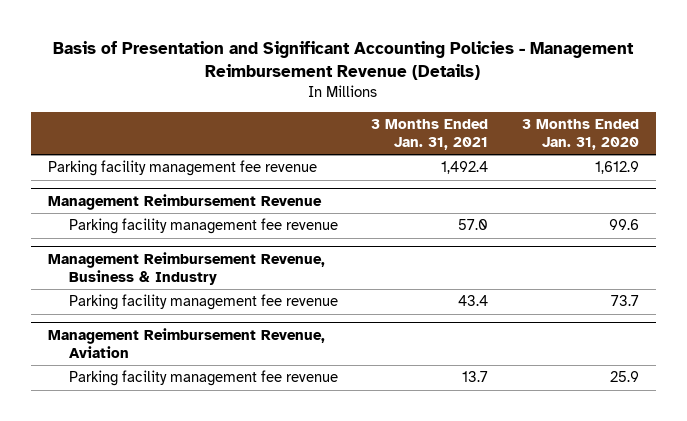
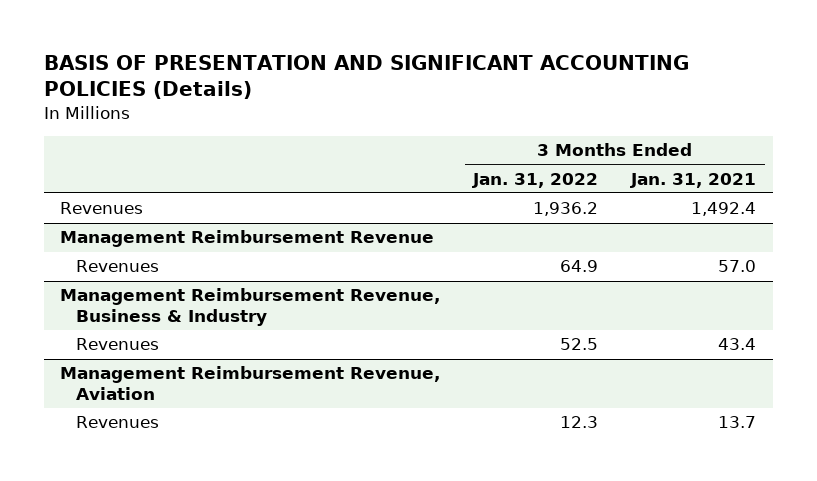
[53,41,635,81] Basis of Presentation and Significant Accounting Policies - Management Reimbursement Revenue (Details) -> [43,54,689,99] BASIS OF PRESENTATION AND SIGNIFICANT ACCOUNTING POLICIES (Details)
[521,119,639,150] 3 Months Ended Jan. 31, 2020 -> none
none -> [472,172,599,188] Jan. 31, 2022
[47,160,317,177] Parking facility management fee revenue -> [60,202,144,215] Revenues
[69,218,339,235] Parking facility management fee revenue -> [76,260,160,273] Revenues
[69,294,339,311] Parking facility management fee revenue -> [76,338,160,351] Revenues
[69,370,339,387] Parking facility management fee revenue -> [76,416,160,429] Revenues

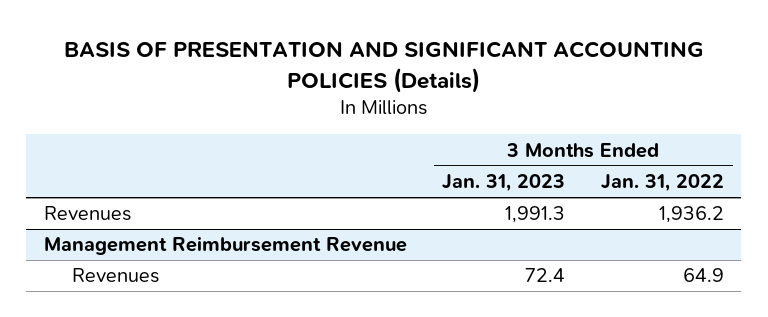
[630,172,757,188] Jan. 31, 2021 -> none
none -> [442,174,566,193] Jan. 31, 2023
[60,288,441,326] Management Reimbursement Revenue, Business & Industry -> none
[76,338,160,351] Revenues -> none
[60,366,441,400] Management Reimbursement Revenue, Aviation -> none
[76,416,160,429] Revenues -> none

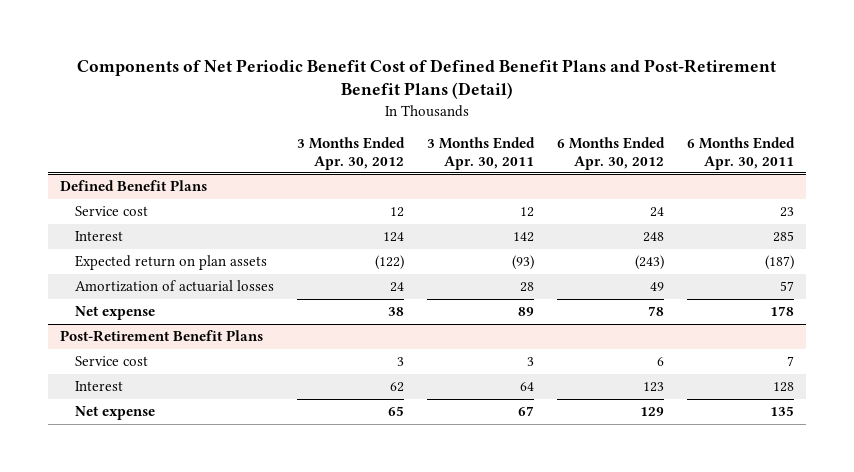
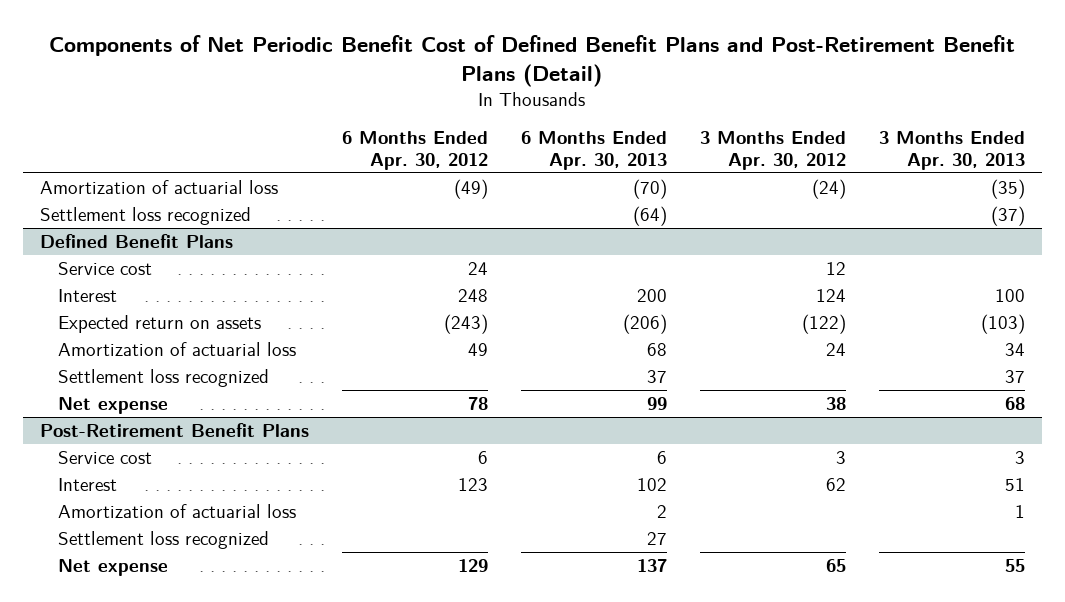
[426,137,535,170] 3 Months Ended Apr. 30, 2011 -> none
[686,137,795,170] 6 Months Ended Apr. 30, 2011 -> none
none -> [520,131,667,170] 6 Months Ended Apr. 30, 2013
none -> [879,131,1026,170] 3 Months Ended Apr. 30, 2013
none -> [39,179,278,194] Amortization of actuarial loss
none -> [39,206,251,225] Settlement loss recognized
[74,255,267,271] Expected return on plan assets -> [58,314,262,333] Expected return on assets
[74,280,274,293] Amortization of actuarial losses -> [58,341,297,356] Amortization of actuarial loss
none -> [58,368,270,387] Settlement loss recognized
none -> [58,503,297,518] Amortization of actuarial loss
none -> [58,530,270,549] Settlement loss recognized

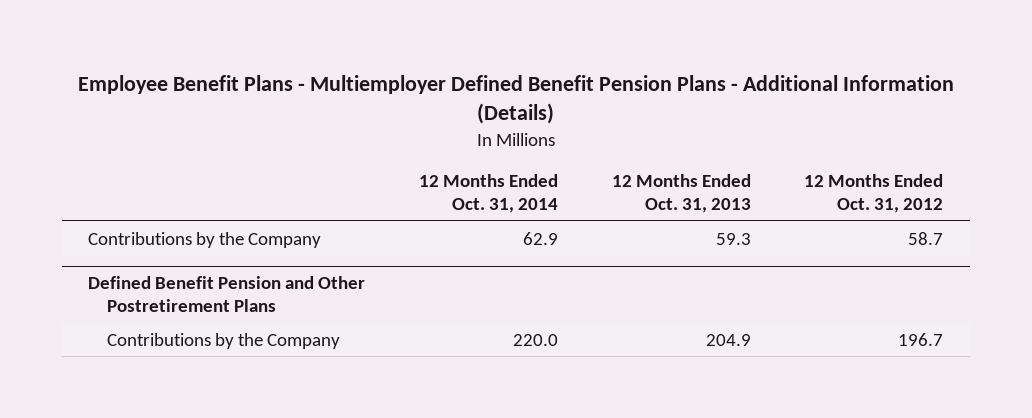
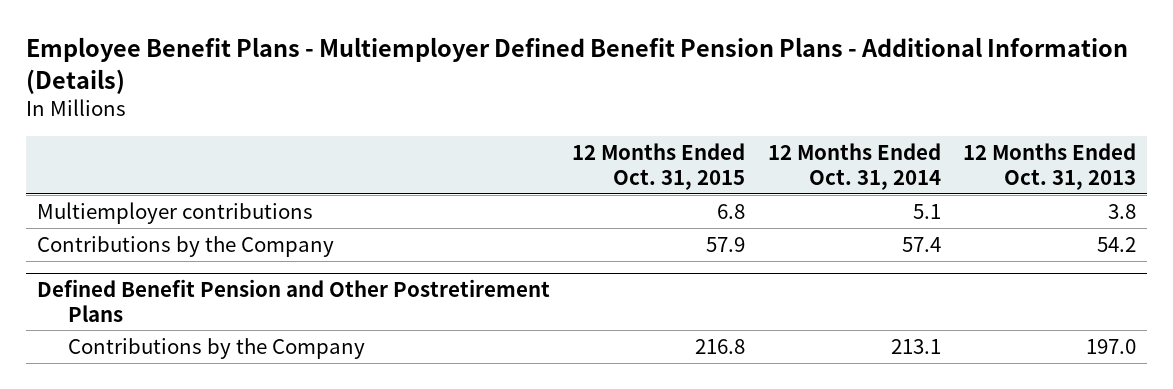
[804,174,944,214] 12 Months Ended Oct. 31, 2012 -> none
none -> [572,143,746,190] 12 Months Ended Oct. 31, 2015
none -> [37,201,314,224] Multiemployer contributions
[523,231,559,245] 62.9 -> [901,236,941,252] 57.4
[715,232,751,245] 59.3 -> [1097,236,1137,252] 54.2
[513,333,559,346] 220.0 -> [890,338,941,354] 213.1
[705,333,751,346] 204.9 -> [1086,338,1137,354] 197.0

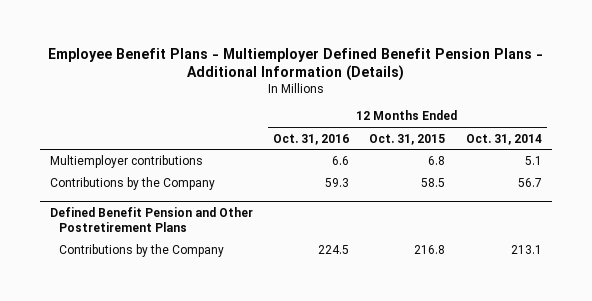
[963,143,1137,190] 12 Months Ended Oct. 31, 2013 -> none
none -> [273,133,350,145] Oct. 31, 2016
[706,236,746,252] 57.9 -> [421,178,446,188] 58.5
[901,236,941,252] 57.4 -> [517,178,542,188] 56.7

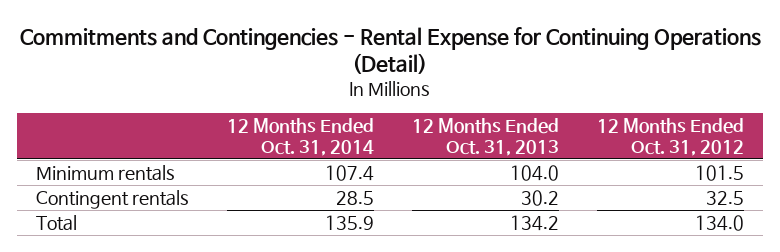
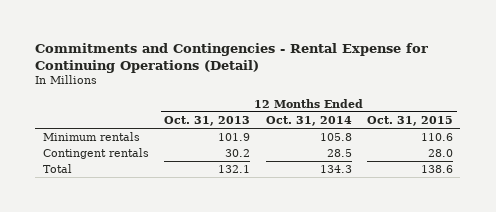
[596,117,744,156] 12 Months Ended Oct. 31, 2012 -> none
none -> [366,115,453,126] Oct. 31, 2015
[324,165,374,182] 107.4 -> [319,133,352,142] 105.8
[509,165,559,182] 104.0 -> [218,133,251,142] 101.9
[324,215,374,231] 135.9 -> [319,165,352,174] 134.3
[509,215,559,232] 134.2 -> [218,165,251,174] 132.1

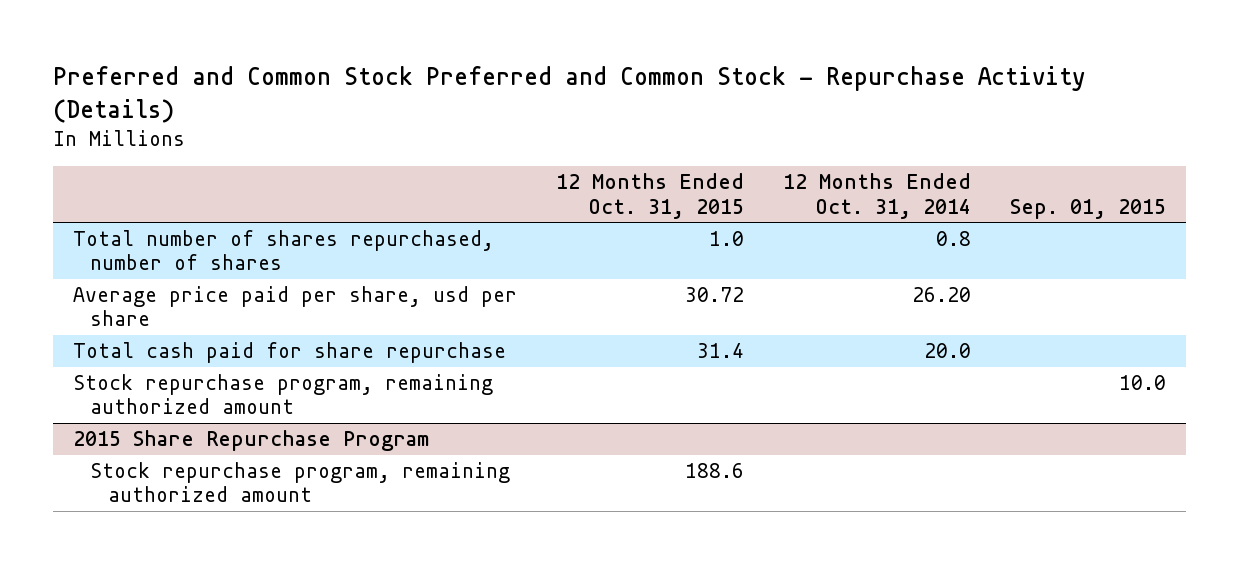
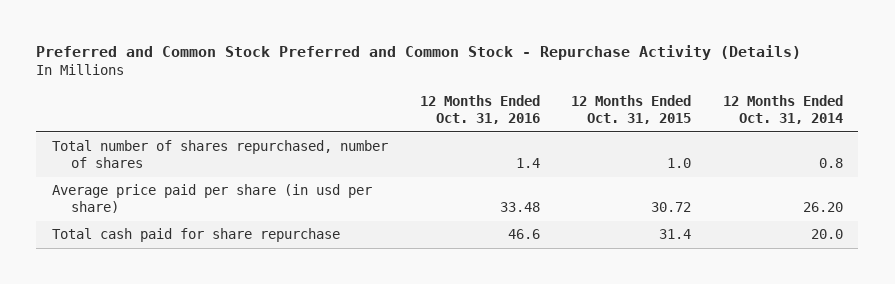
[1010,198,1167,219] Sep. 01, 2015 -> none
none -> [419,95,540,125] 12 Months Ended Oct. 31, 2016
[72,285,517,327] Average price paid per share, usd per share -> [52,184,373,214] Average price paid per share (in usd per share)
[72,373,493,415] Stock repurchase program, remaining authorized amount -> none
[72,429,429,451] 2015 Share Repurchase Program -> none
[90,461,511,503] Stock repurchase program, remaining authorized amount -> none

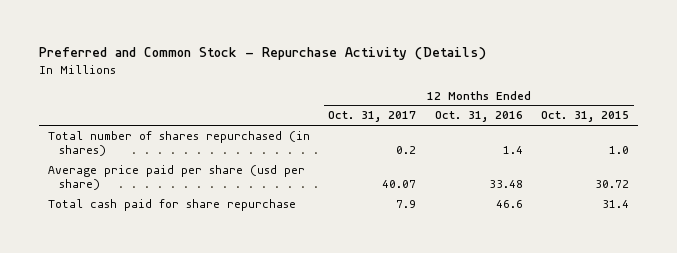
[36,44,802,60] Preferred and Common Stock Preferred and Common Stock - Repurchase Activity (Details) -> [38,47,486,61] Preferred and Common Stock - Repurchase Activity (Details)
[722,95,843,125] 12 Months Ended Oct. 31, 2014 -> none
none -> [328,111,417,123] Oct. 31, 2017
[52,140,389,169] Total number of shares repurchased, number of shares -> [47,131,310,157] Total number of shares repurchased (in shares)
[52,184,373,214] Average price paid per share (in usd per share) -> [47,165,305,191] Average price paid per share (usd per share)

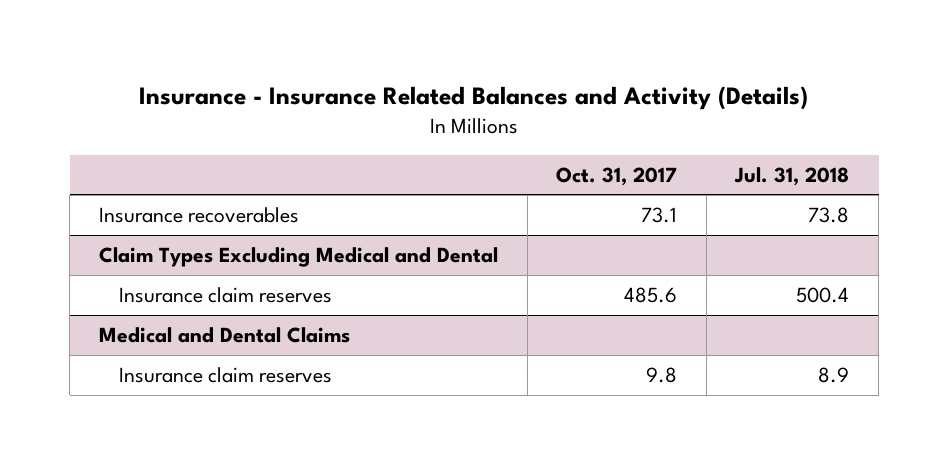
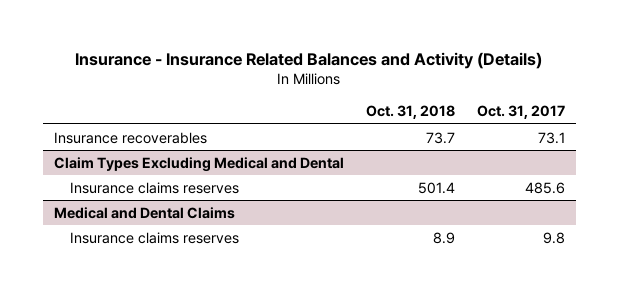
[734,166,850,186] Jul. 31, 2018 -> none
none -> [365,105,455,120] Oct. 31, 2018
[118,286,332,303] Insurance claim reserves -> [69,181,239,194] Insurance claims reserves
[118,366,332,383] Insurance claim reserves -> [69,231,239,244] Insurance claims reserves

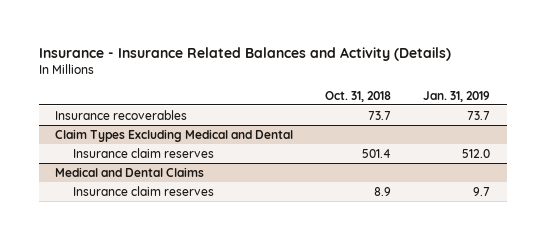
[477,105,566,120] Oct. 31, 2017 -> none
none -> [423,90,491,102] Jan. 31, 2019
[69,181,239,194] Insurance claims reserves -> [73,147,215,158] Insurance claim reserves
[69,231,239,244] Insurance claims reserves -> [73,185,215,196] Insurance claim reserves

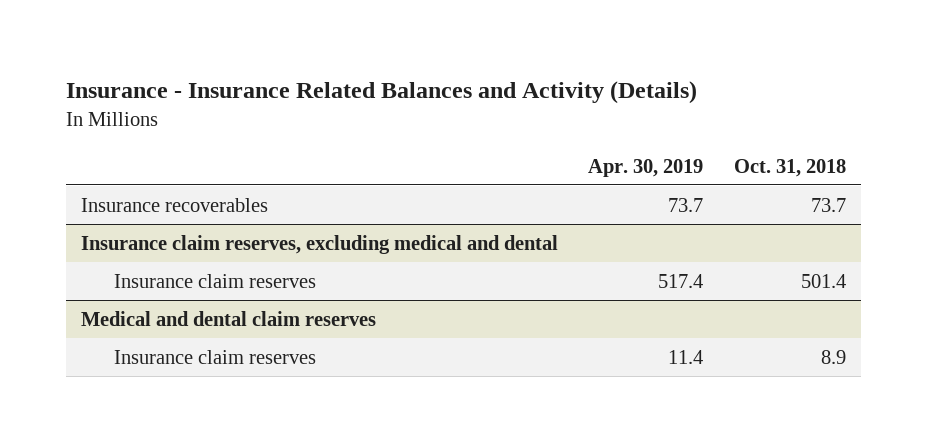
[423,90,491,102] Jan. 31, 2019 -> none
none -> [588,158,704,177] Apr. 30, 2019
[54,128,293,142] Claim Types Excluding Medical and Dental -> [81,234,559,254] Insurance claim reserves, excluding medical and dental
[54,166,204,177] Medical and Dental Claims -> [81,310,377,326] Medical and dental claim reserves

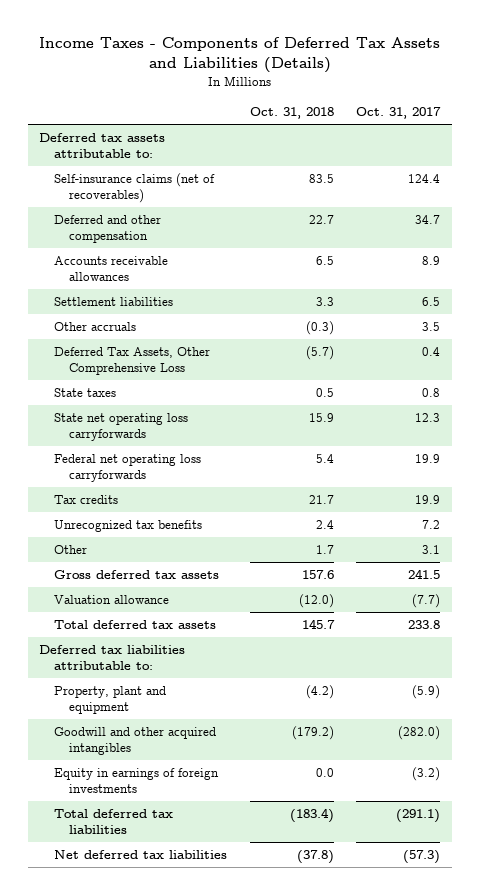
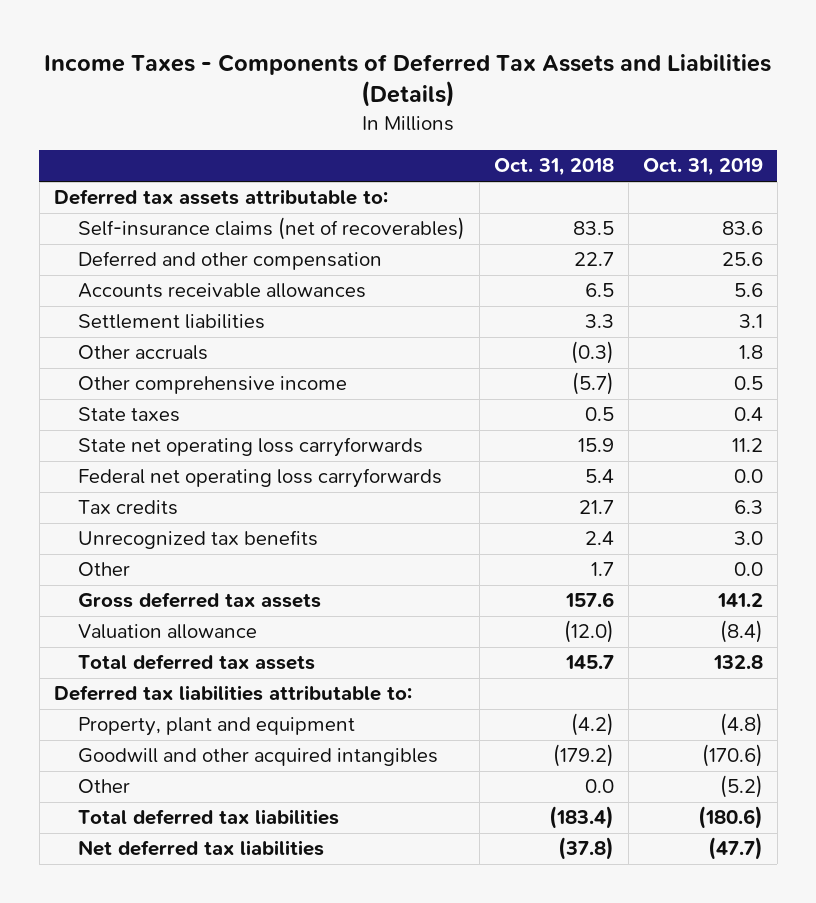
[356,107,442,120] Oct. 31, 2017 -> none
none -> [642,158,763,177] Oct. 31, 2019
[54,347,211,375] Deferred Tax Assets, Other Comprehensive Loss -> [77,376,347,395] Other comprehensive income
[54,768,220,793] Equity in earnings of foreign investments -> none
none -> [77,779,130,794] Other

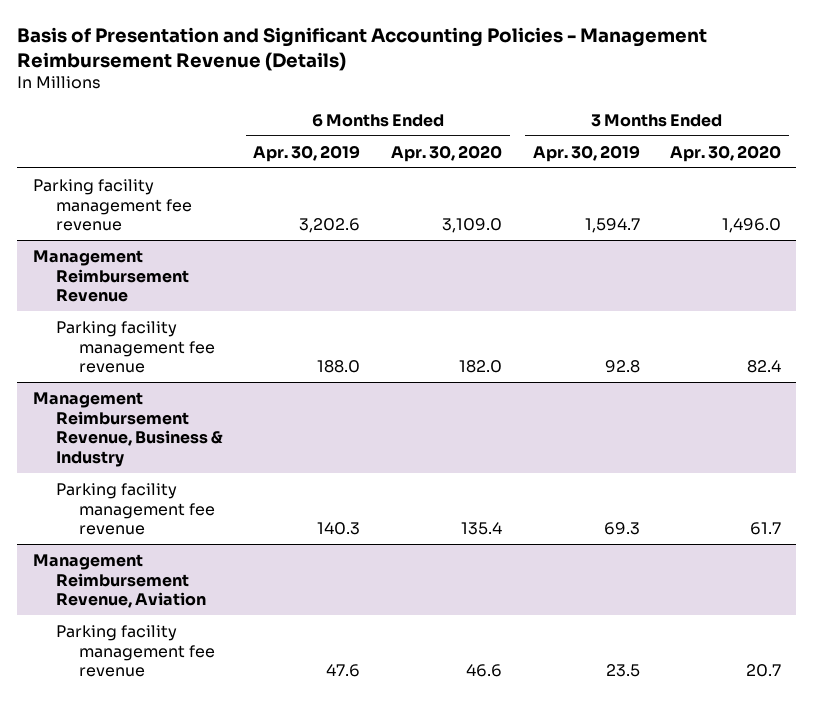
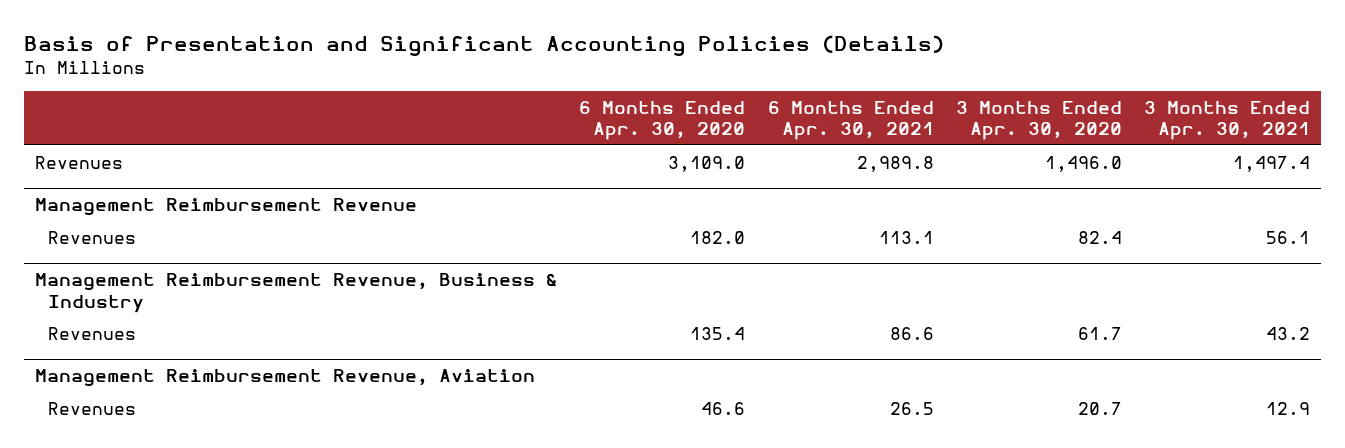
[17,26,708,71] Basis of Presentation and Significant Accounting Policies - Management Reimbursement Revenue (Details) -> [23,34,944,56] Basis of Presentation and Significant Accounting Policies (Details)
[253,144,361,162] Apr. 30, 2019 -> none
[532,144,640,162] Apr. 30, 2019 -> none
none -> [767,100,934,141] 6 Months Ended Apr. 30, 2021
none -> [1144,100,1311,141] 3 Months Ended Apr. 30, 2021
[32,178,192,232] Parking facility management fee revenue -> [35,155,124,169] Revenues
[55,320,215,374] Parking facility management fee revenue -> [48,230,137,244] Revenues
[55,482,215,536] Parking facility management fee revenue -> [48,326,137,340] Revenues
[55,624,215,678] Parking facility management fee revenue -> [48,401,137,415] Revenues

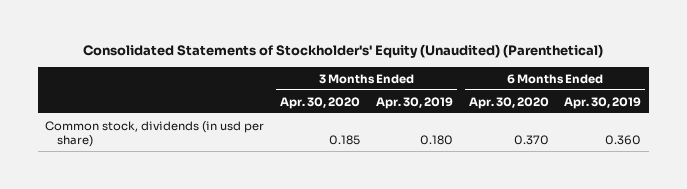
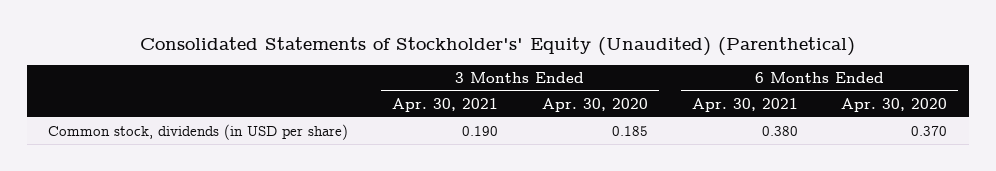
[375,96,453,109] Apr. 30, 2019 -> none
[564,96,642,109] Apr. 30, 2019 -> none
none -> [392,97,499,112] Apr. 30, 2021
none -> [691,97,798,112] Apr. 30, 2021
[45,120,265,147] Common stock, dividends (in usd per share) -> [48,124,349,141] Common stock, dividends (in USD per share)

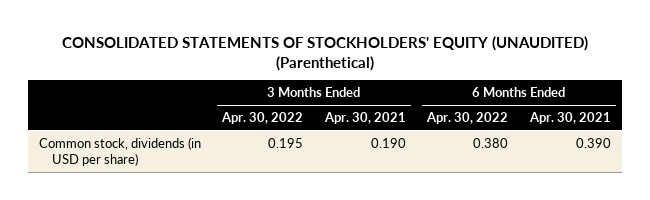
[139,37,855,57] Consolidated Statements of Stockholder's' Equity (Unaudited) (Parenthetical) -> [61,35,588,71] CONSOLIDATED STATEMENTS OF STOCKHOLDERS' EQUITY (UNAUDITED) (Parenthetical)
[541,97,648,112] Apr. 30, 2020 -> none
[841,97,948,112] Apr. 30, 2020 -> none
none -> [221,112,304,125] Apr. 30, 2022
none -> [426,112,509,125] Apr. 30, 2022
[761,126,798,137] 0.380 -> [575,137,611,148] 0.390

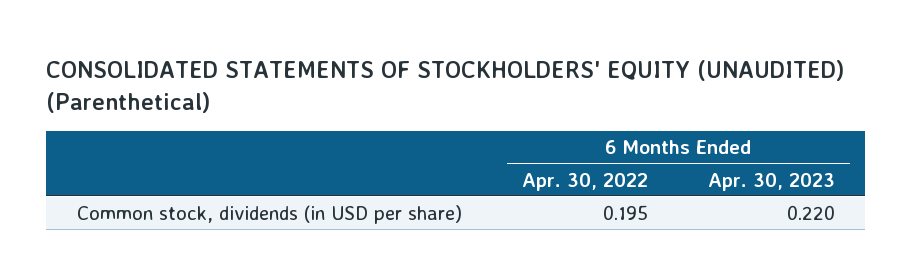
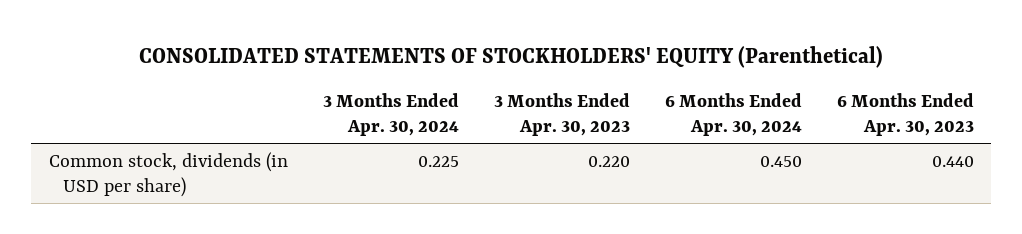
[46,60,845,114] CONSOLIDATED STATEMENTS OF STOCKHOLDERS' EQUITY (UNAUDITED) (Parenthetical) -> [139,46,884,69] CONSOLIDATED STATEMENTS OF STOCKHOLDERS' EQUITY (Parenthetical)
[521,172,648,191] Apr. 30, 2022 -> none
none -> [322,93,459,137] 3 Months Ended Apr. 30, 2024
none -> [493,93,630,137] 3 Months Ended Apr. 30, 2023
none -> [664,93,802,137] 6 Months Ended Apr. 30, 2024
[787,205,836,221] 0.220 -> [931,156,974,168] 0.440

